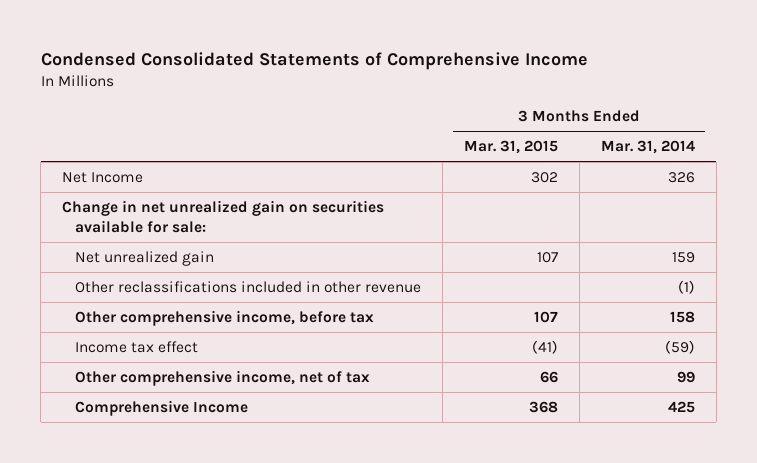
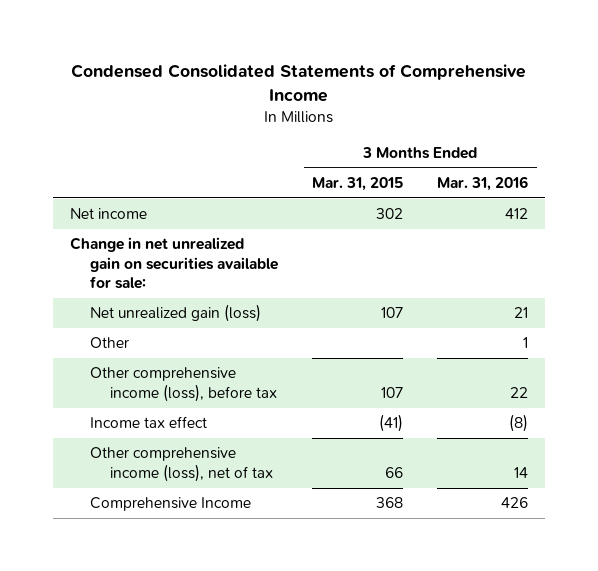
[600,140,695,155] Mar. 31, 2014 -> none
none -> [437,175,529,191] Mar. 31, 2016
[62,171,144,183] Net Income -> [70,208,148,220] Net income
[74,280,421,293] Other reclassifications included in other revenue -> none
[74,250,214,266] Net unrealized gain -> [90,304,262,323] Net unrealized gain (loss)
none -> [90,337,130,349] Other
[74,309,374,326] Other comprehensive income, before tax -> [90,367,277,402] Other comprehensive income (loss), before tax
[74,369,370,386] Other comprehensive income, net of tax -> [90,447,273,482] Other comprehensive income (loss), net of tax

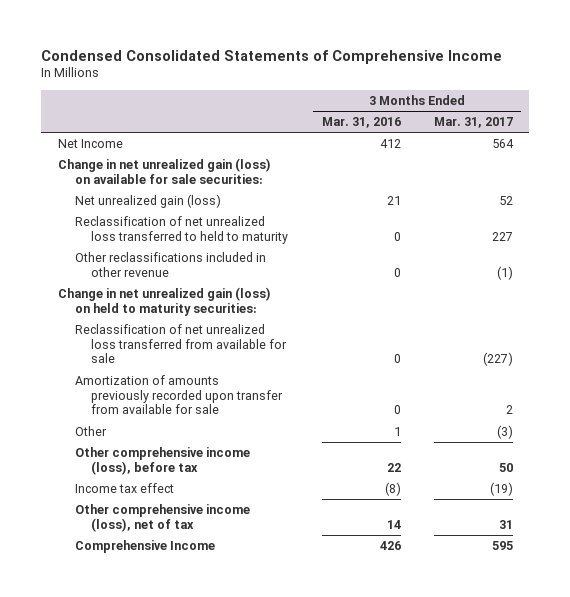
[312,176,404,191] Mar. 31, 2015 -> none
none -> [433,117,513,129] Mar. 31, 2017
[70,208,148,220] Net income -> [57,139,123,149] Net Income
[70,237,279,289] Change in net unrealized gain on securities available for sale: -> [57,158,271,184] Change in net unrealized gain (loss) on available for sale securities:
none -> [74,216,289,244] Reclassification of net unrealized loss transferred to held to maturity
none -> [74,252,266,277] Other reclassifications included in other revenue
none -> [57,287,271,316] Change in net unrealized gain (loss) on held to maturity securities:
none -> [74,324,288,364] Reclassification of net unrealized loss transferred from available for sale
none -> [74,375,284,415] Amortization of amounts previously recorded upon transfer from available for sale

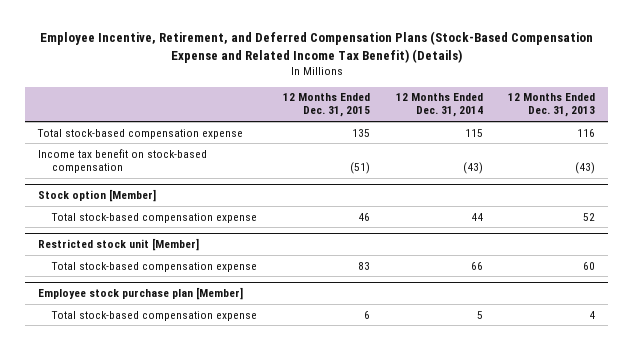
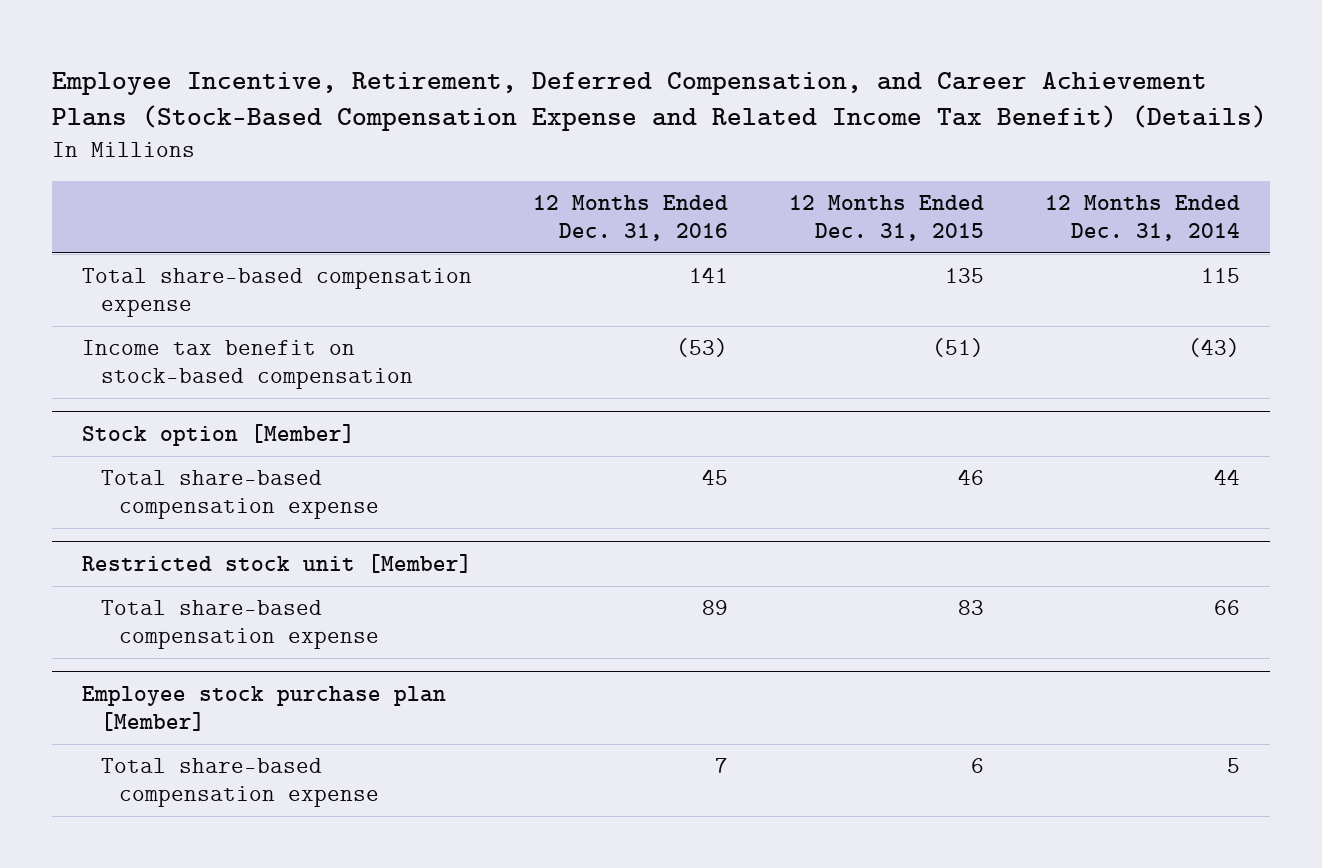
[39,31,593,63] Employee Incentive, Retirement, and Deferred Compensation Plans (Stock-Based Compensation Expense and Related Income Tax Benefit) (Details) -> [51,71,1267,132] Employee Incentive, Retirement, Deferred Compensation, and Career Achievement Plans (Stock-Based Compensation Expense and Related Income Tax Benefit) (Details)
[508,93,596,118] 12 Months Ended Dec. 31, 2013 -> none
none -> [533,195,729,242] 12 Months Ended Dec. 31, 2016
[36,128,243,139] Total stock-based compensation expense -> [82,268,473,317] Total share-based compensation expense
[51,212,258,223] Total stock-based compensation expense -> [100,470,380,519] Total share-based compensation expense
[51,261,258,272] Total stock-based compensation expense -> [100,600,380,649] Total share-based compensation expense
[51,310,258,321] Total stock-based compensation expense -> [100,758,380,807] Total share-based compensation expense

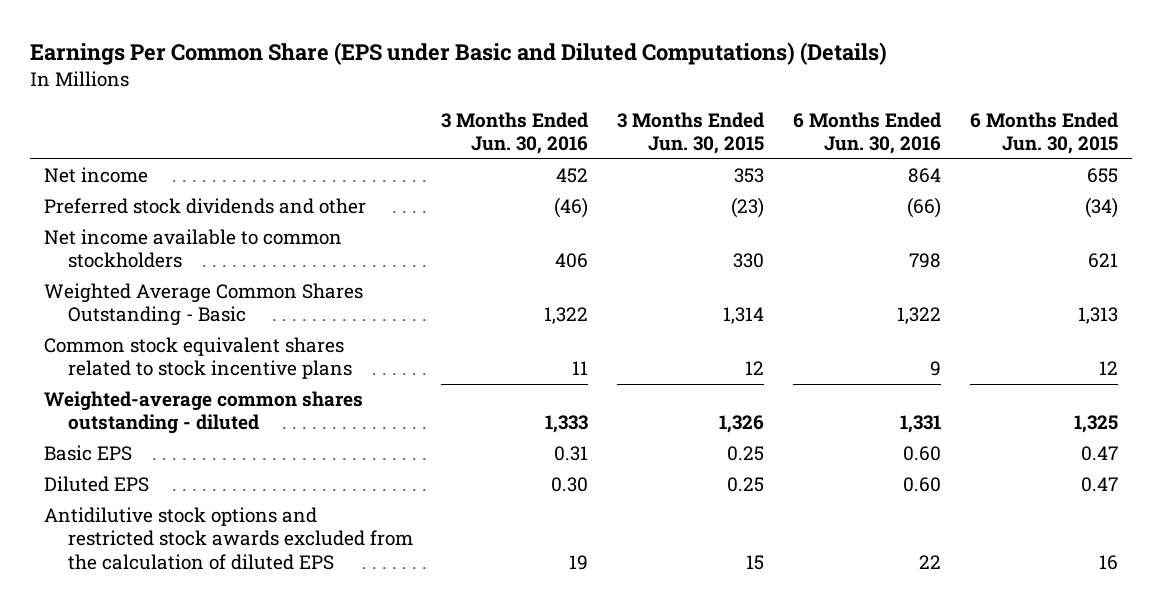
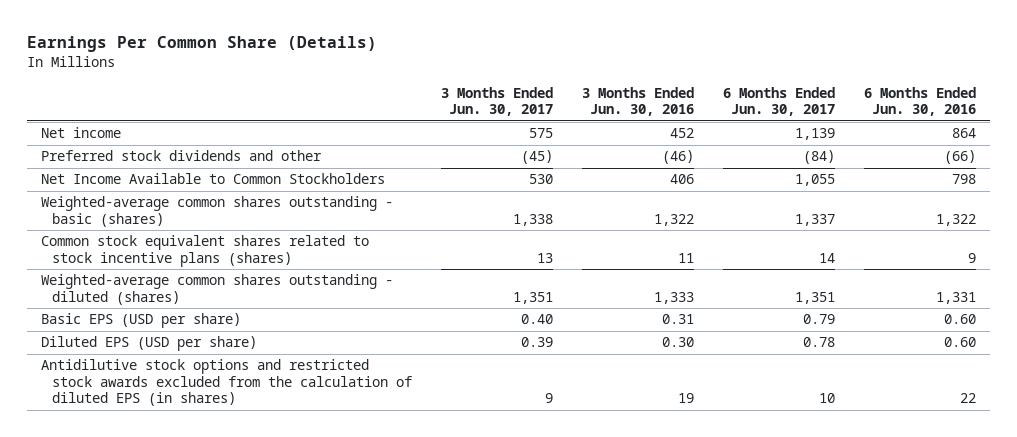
[29,41,887,65] Earnings Per Common Share (EPS under Basic and Diluted Computations) (Details) -> [26,36,377,53] Earnings Per Common Share (Details)
[617,112,765,155] 3 Months Ended Jun. 30, 2015 -> none
[969,112,1118,155] 6 Months Ended Jun. 30, 2015 -> none
none -> [440,86,553,117] 3 Months Ended Jun. 30, 2017
none -> [722,86,835,117] 6 Months Ended Jun. 30, 2017
[44,229,343,269] Net income available to common stockholders -> [41,173,386,185] Net Income Available to Common Stockholders
[44,283,364,327] Weighted Average Common Shares Outstanding - Basic -> [41,196,394,227] Weighted-average common shares outstanding - basic (shares)
[44,337,352,380] Common stock equivalent shares related to stock incentive plans -> [41,235,370,267] Common stock equivalent shares related to stock incentive plans (shares)
[44,391,364,435] Weighted-average common shares outstanding - diluted -> [41,274,394,305] Weighted-average common shares outstanding - diluted (shares)
[44,445,133,462] Basic EPS -> [41,313,242,329] Basic EPS (USD per share)
[44,476,150,493] Diluted EPS -> [41,336,258,352] Diluted EPS (USD per share)
[44,507,413,570] Antidilutive stock options and restricted stock awards excluded from the calculation of diluted EPS -> [41,359,412,407] Antidilutive stock options and restricted stock awards excluded from the calculation of diluted EPS (in shares)

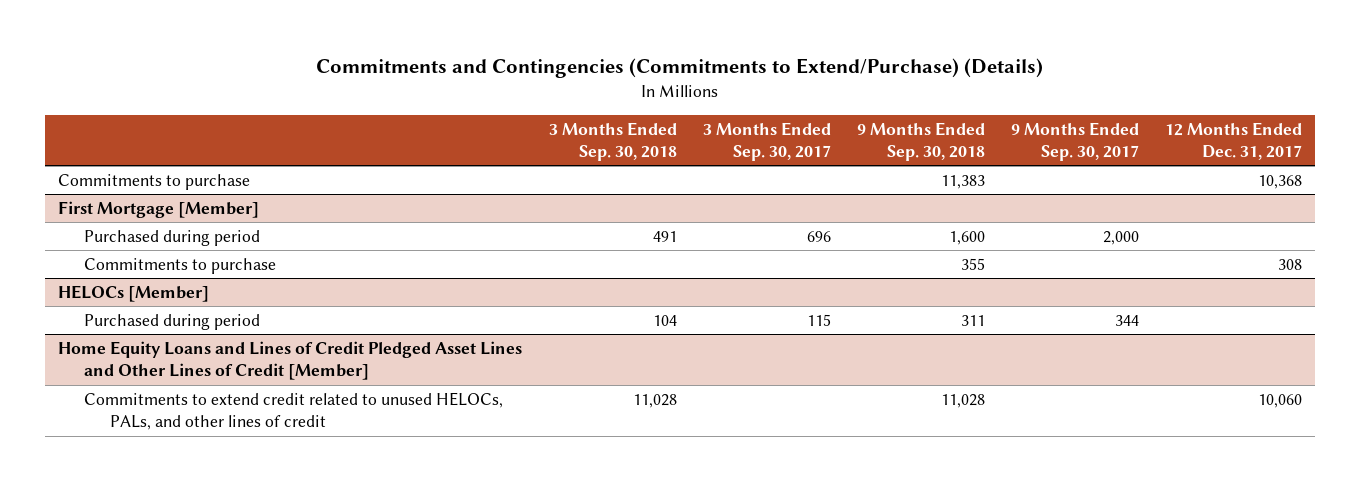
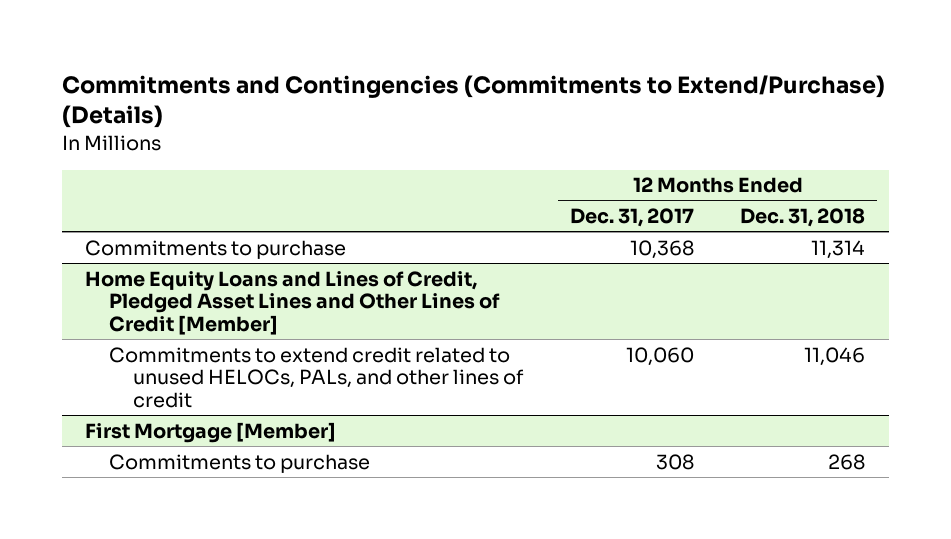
[548,121,677,161] 3 Months Ended Sep. 30, 2018 -> none
[702,121,831,161] 3 Months Ended Sep. 30, 2017 -> none
[856,121,985,161] 9 Months Ended Sep. 30, 2018 -> none
[1010,121,1139,161] 9 Months Ended Sep. 30, 2017 -> none
none -> [740,208,866,228] Dec. 31, 2018
none -> [85,270,501,336] Home Equity Loans and Lines of Credit, Pledged Asset Lines and Other Lines of Credit [Member]
none -> [109,346,525,409] Commitments to extend credit related to unused HELOCs, PALs, and other lines of credit
[84,229,261,246] Purchased during period -> none
[58,284,210,302] HELOCs [Member] -> none
[84,313,261,330] Purchased during period -> none
[58,340,523,381] Home Equity Loans and Lines of Credit Pledged Asset Lines and Other Lines of Credit [Member] -> none
[84,391,504,431] Commitments to extend credit related to unused HELOCs, PALs, and other lines of credit -> none

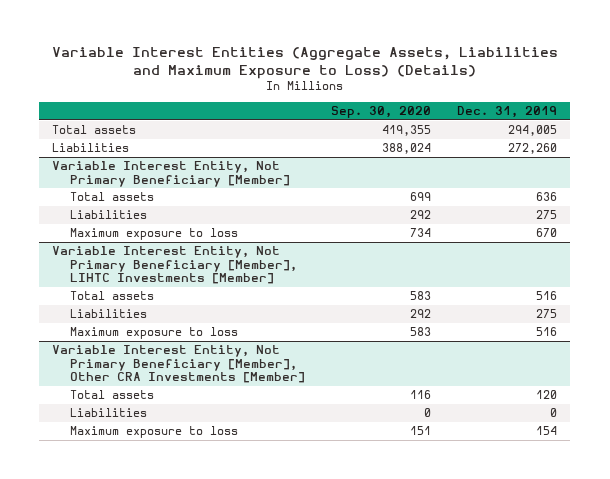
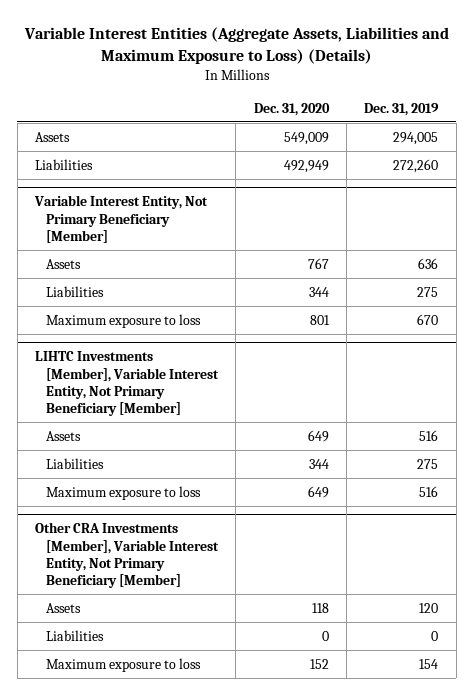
[331,106,432,119] Sep. 30, 2020 -> none
none -> [253,102,330,116] Dec. 31, 2020
[52,125,137,135] Total assets -> [35,131,71,142] Assets
[69,192,154,202] Total assets -> [46,258,82,269] Assets
[52,246,297,285] Variable Interest Entity, Not Primary Beneficiary [Member], LIHTC Investments [Member] -> [35,351,220,417] LIHTC Investments [Member], Variable Interest Entity, Not Primary Beneficiary [Member]
[69,291,154,301] Total assets -> [46,430,82,441] Assets
[52,345,305,384] Variable Interest Entity, Not Primary Beneficiary [Member], Other CRA Investments [Member] -> [35,522,220,589] Other CRA Investments [Member], Variable Interest Entity, Not Primary Beneficiary [Member]
[69,390,154,400] Total assets -> [46,602,82,613] Assets

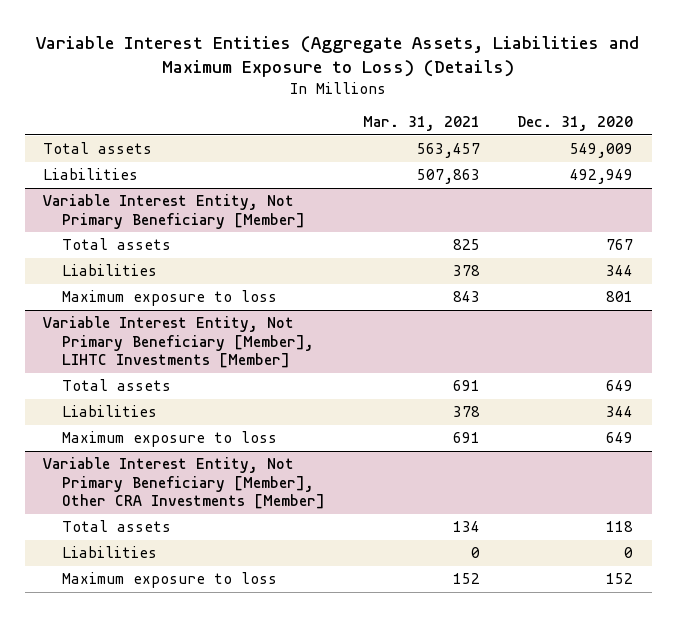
[364,102,440,116] Dec. 31, 2019 -> none
none -> [362,116,480,132] Mar. 31, 2021
[35,131,71,142] Assets -> [43,142,153,155] Total assets
[46,258,82,269] Assets -> [62,238,172,251] Total assets
[35,351,220,417] LIHTC Investments [Member], Variable Interest Entity, Not Primary Beneficiary [Member] -> [43,316,315,369] Variable Interest Entity, Not Primary Beneficiary [Member], LIHTC Investments [Member]
[46,430,82,441] Assets -> [62,379,172,392] Total assets
[35,522,220,589] Other CRA Investments [Member], Variable Interest Entity, Not Primary Beneficiary [Member] -> [43,457,326,510] Variable Interest Entity, Not Primary Beneficiary [Member], Other CRA Investments [Member]
[46,602,82,613] Assets -> [62,520,172,533] Total assets

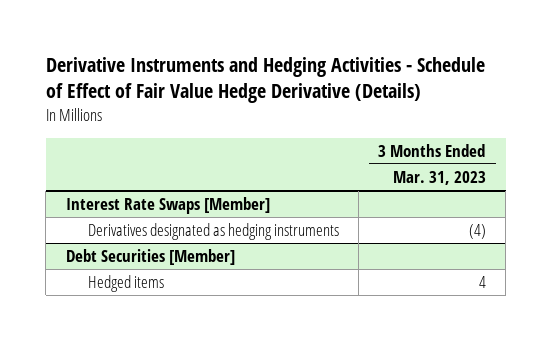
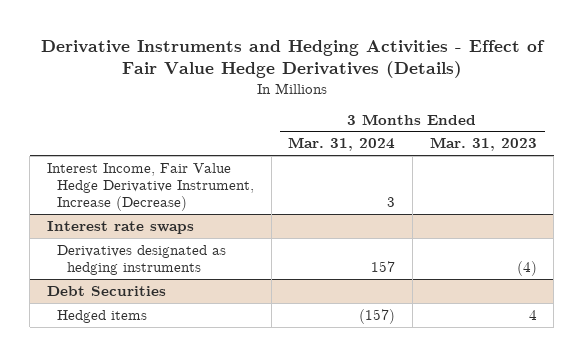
[45,57,485,104] Derivative Instruments and Hedging Activities - Schedule of Effect of Fair Value Hedge Derivative (Details) -> [40,40,545,79] Derivative Instruments and Hedging Activities - Effect of Fair Value Hedge Derivatives (Details)
none -> [288,137,396,152] Mar. 31, 2024
none -> [46,162,255,212] Interest Income, Fair Value Hedge Derivative Instrument, Increase (Decrease)
[66,197,271,215] Interest Rate Swaps [Member] -> [46,220,194,234] Interest rate swaps
[66,249,236,266] Debt Securities [Member] -> [46,285,166,296] Debt Securities

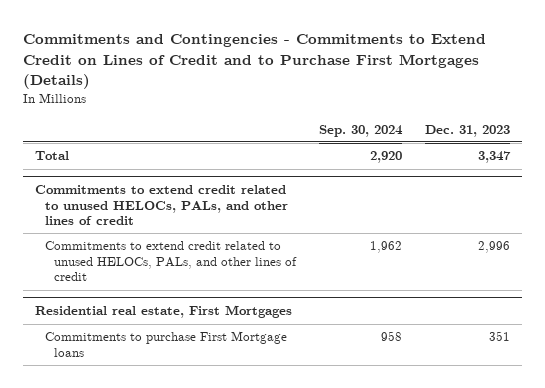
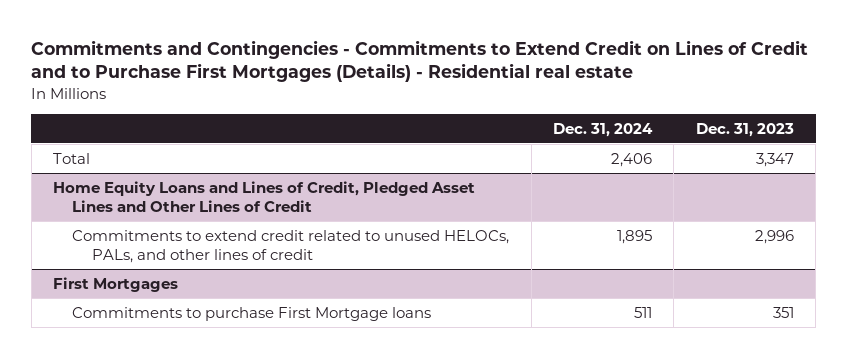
[23,34,487,90] Commitments and Contingencies - Commitments to Extend Credit on Lines of Credit and to Purchase First Mortgages (Details) -> [31,39,809,83] Commitments and Contingencies - Commitments to Extend Credit on Lines of Credit and to Purchase First Mortgages (Details) - Residential real estate
[319,124,404,137] Sep. 30, 2024 -> none
none -> [553,122,654,137] Dec. 31, 2024
[34,185,288,226] Commitments to extend credit related to unused HELOCs, PALs, and other lines of credit -> [52,180,475,213] Home Equity Loans and Lines of Credit, Pledged Asset Lines and Other Lines of Credit
[34,305,292,319] Residential real estate, First Mortgages -> none
none -> [52,276,178,292] First Mortgages

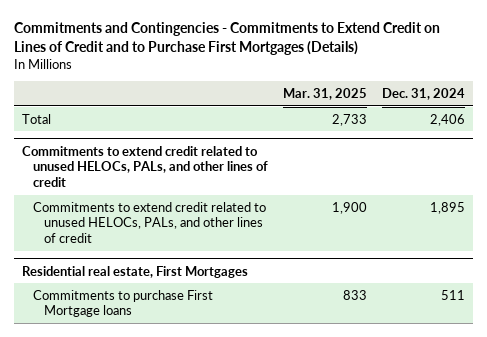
[31,39,809,83] Commitments and Contingencies - Commitments to Extend Credit on Lines of Credit and to Purchase First Mortgages (Details) - Residential real estate -> [13,22,440,56] Commitments and Contingencies - Commitments to Extend Credit on Lines of Credit and to Purchase First Mortgages (Details)
[695,122,794,137] Dec. 31, 2023 -> none
none -> [282,88,367,101] Mar. 31, 2025
[52,180,475,213] Home Equity Loans and Lines of Credit, Pledged Asset Lines and Other Lines of Credit -> [21,145,268,188] Commitments to extend credit related to unused HELOCs, PALs, and other lines of credit
[52,276,178,292] First Mortgages -> none
none -> [21,265,248,278] Residential real estate, First Mortgages

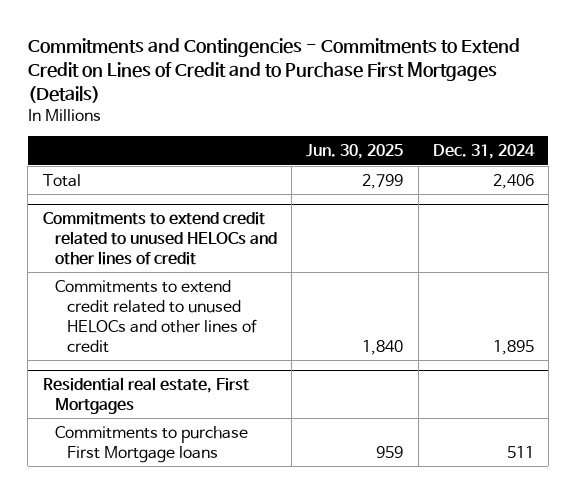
[282,88,367,101] Mar. 31, 2025 -> none
none -> [306,144,404,160] Jun. 30, 2025
[21,145,268,188] Commitments to extend credit related to unused HELOCs, PALs, and other lines of credit -> [42,211,278,265] Commitments to extend credit related to unused HELOCs and other lines of credit
[32,201,266,244] Commitments to extend credit related to unused HELOCs, PALs, and other lines of credit -> [55,279,258,353] Commitments to extend credit related to unused HELOCs and other lines of credit

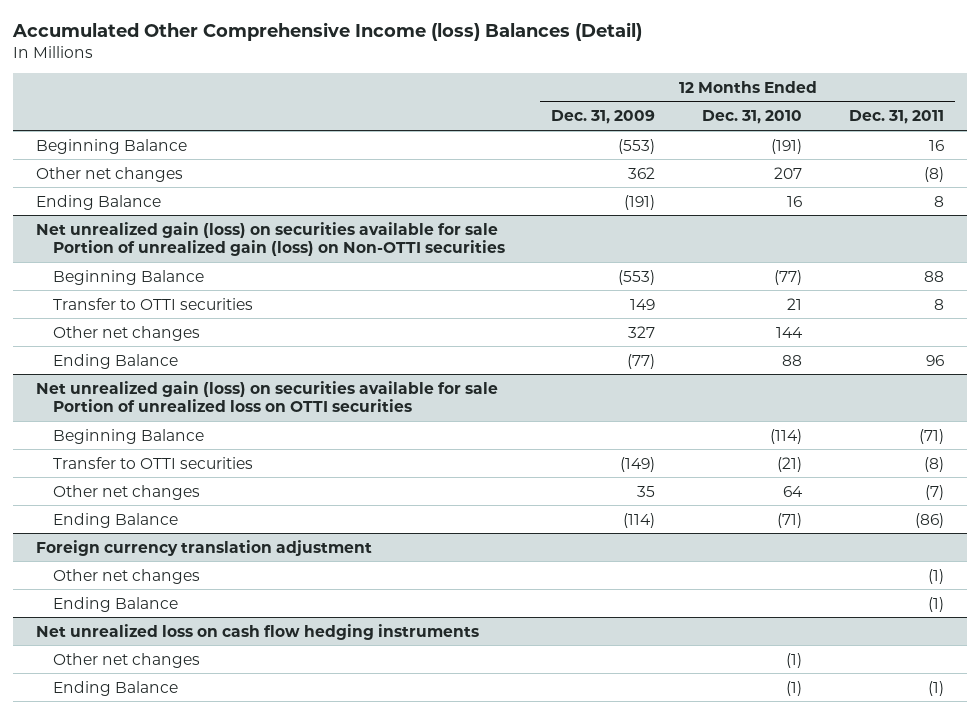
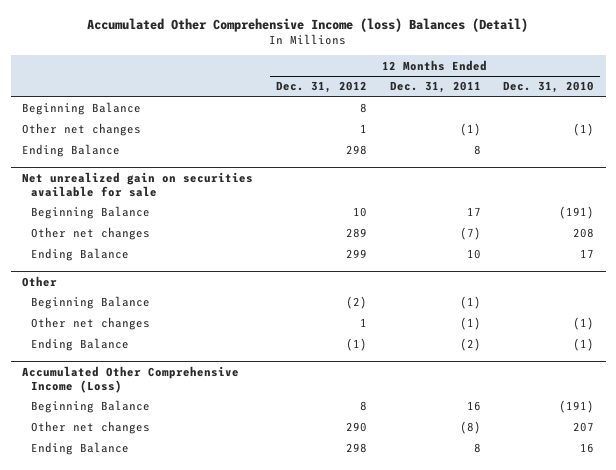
[551,110,656,125] Dec. 31, 2009 -> none
none -> [275,81,367,94] Dec. 31, 2012
none -> [22,102,142,116] Beginning Balance
none -> [22,123,142,137] Other net changes
none -> [22,144,121,158] Ending Balance
none -> [22,172,254,198] Net unrealized gain on securities available for sale
none -> [31,206,151,220] Beginning Balance
none -> [31,227,151,241] Other net changes
none -> [31,248,130,262] Ending Balance
none -> [22,276,58,288] Other
none -> [31,296,151,310] Beginning Balance
none -> [31,317,151,331] Other net changes
none -> [31,338,130,352] Ending Balance
none -> [22,366,240,394] Accumulated Other Comprehensive Income (Loss)
[35,221,505,257] Net unrealized gain (loss) on securities available for sale Portion of unrealized gain (loss) on Non-OTTI securities -> none
[52,269,204,285] Beginning Balance -> none
[52,297,253,310] Transfer to OTTI securities -> none
[52,325,200,341] Other net changes -> none
[52,353,178,369] Ending Balance -> none
[35,380,498,413] Net unrealized gain (loss) on securities available for sale Portion of unrealized loss on OTTI securities -> none
[52,428,204,444] Beginning Balance -> none
[52,456,253,469] Transfer to OTTI securities -> none
[52,484,200,500] Other net changes -> none
[52,512,178,528] Ending Balance -> none
[35,539,372,556] Foreign currency translation adjustment -> none
[52,568,200,584] Other net changes -> none
[52,596,178,612] Ending Balance -> none
[35,623,479,640] Net unrealized loss on cash flow hedging instruments -> none
[52,652,200,668] Other net changes -> none
[52,680,178,696] Ending Balance -> none

